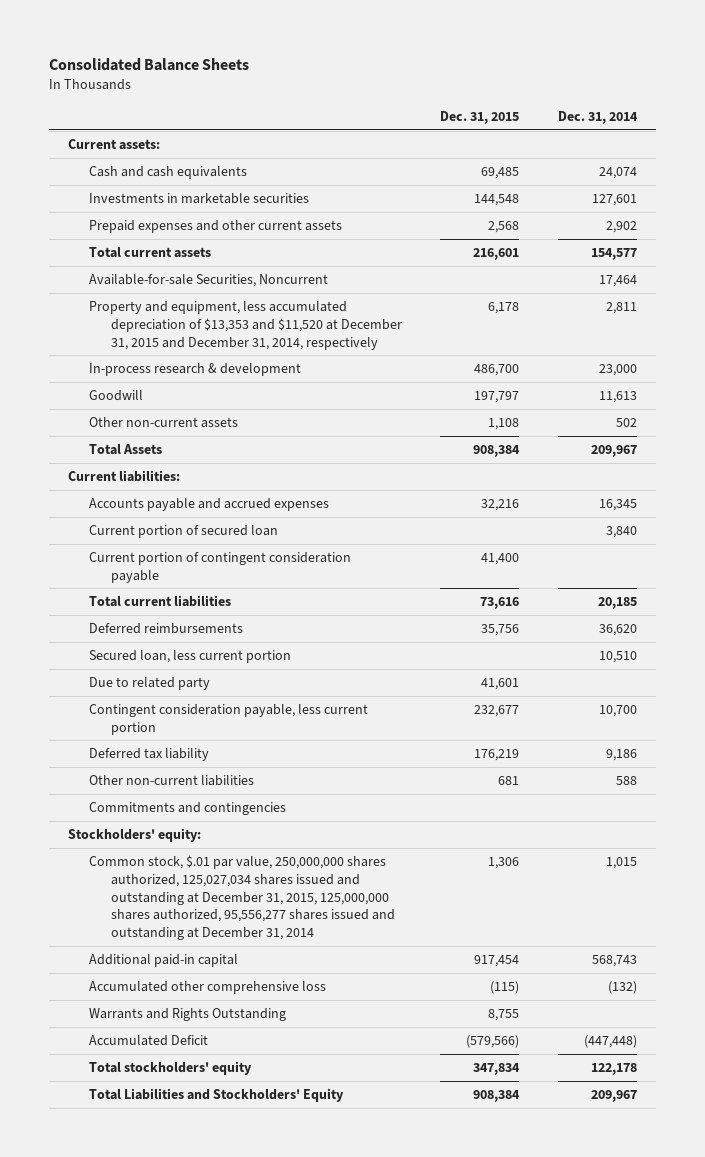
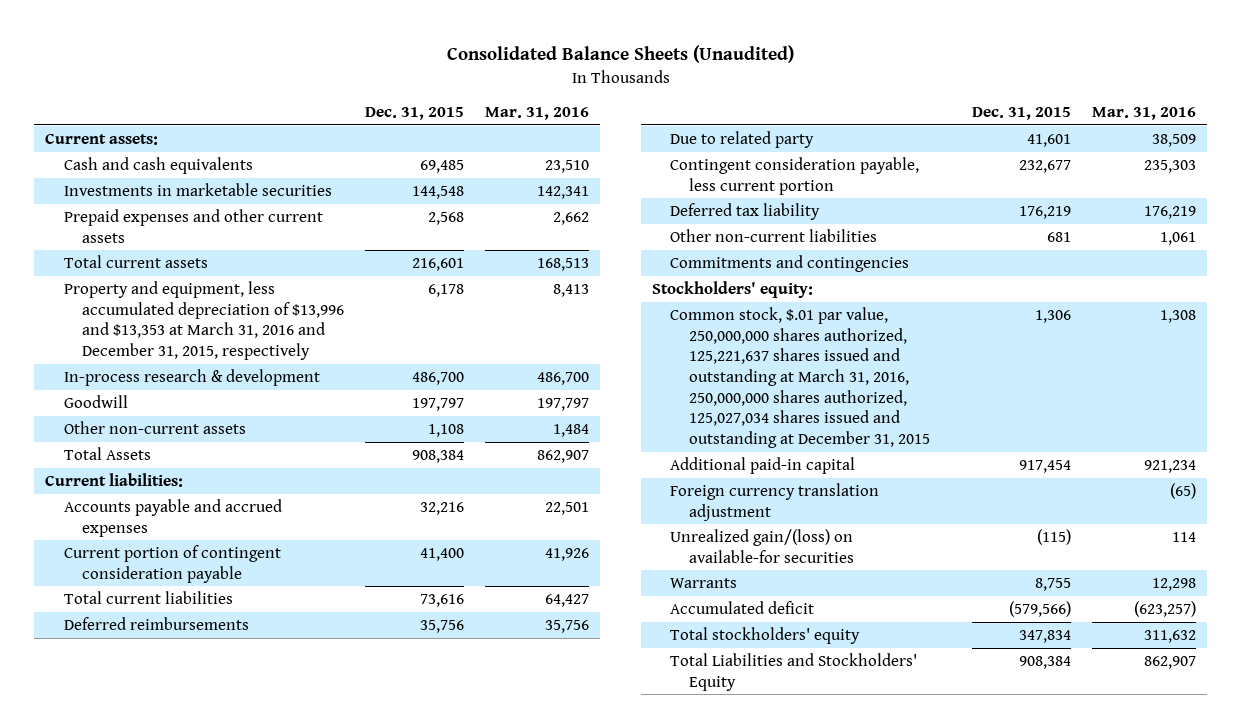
[48,58,249,72] Consolidated Balance Sheets -> [446,45,794,64] Consolidated Balance Sheets (Unaudited)
[557,111,638,125] Dec. 31, 2014 -> none
none -> [485,107,590,121] Mar. 31, 2016
[89,273,329,287] Available-for-sale Securities, Noncurrent -> none
[89,300,402,350] Property and equipment, less accumulated depreciation of $13,353 and $11,520 at December 31, 2015 and December 31, 2014, respectively -> [63,281,345,360] Property and equipment, less accumulated depreciation of $13,996 and $13,353 at March 31, 2016 and December 31, 2015, respectively
[89,524,279,538] Current portion of secured loan -> none
[89,649,292,663] Secured loan, less current portion -> none
[89,854,395,941] Common stock, $.01 par value, 250,000,000 shares authorized, 125,027,034 shares issued and outstanding at December 31, 2015, 125,000,000 shares authorized, 95,556,277 shares issued and outstanding at December 31, 2014 -> [670,307,931,448] Common stock, $.01 par value, 250,000,000 shares authorized, 125,221,637 shares issued and outstanding at March 31, 2016, 250,000,000 shares authorized, 125,027,034 shares issued and outstanding at December 31, 2015
none -> [670,483,880,521] Foreign currency translation adjustment
[89,980,327,994] Accumulated other comprehensive loss -> [670,529,855,563] Unrealized gain/(loss) on available-for securities
[89,1007,287,1021] Warrants and Rights Outstanding -> [670,578,738,589] Warrants
[89,1034,209,1046] Accumulated Deficit -> [670,601,815,615] Accumulated deficit

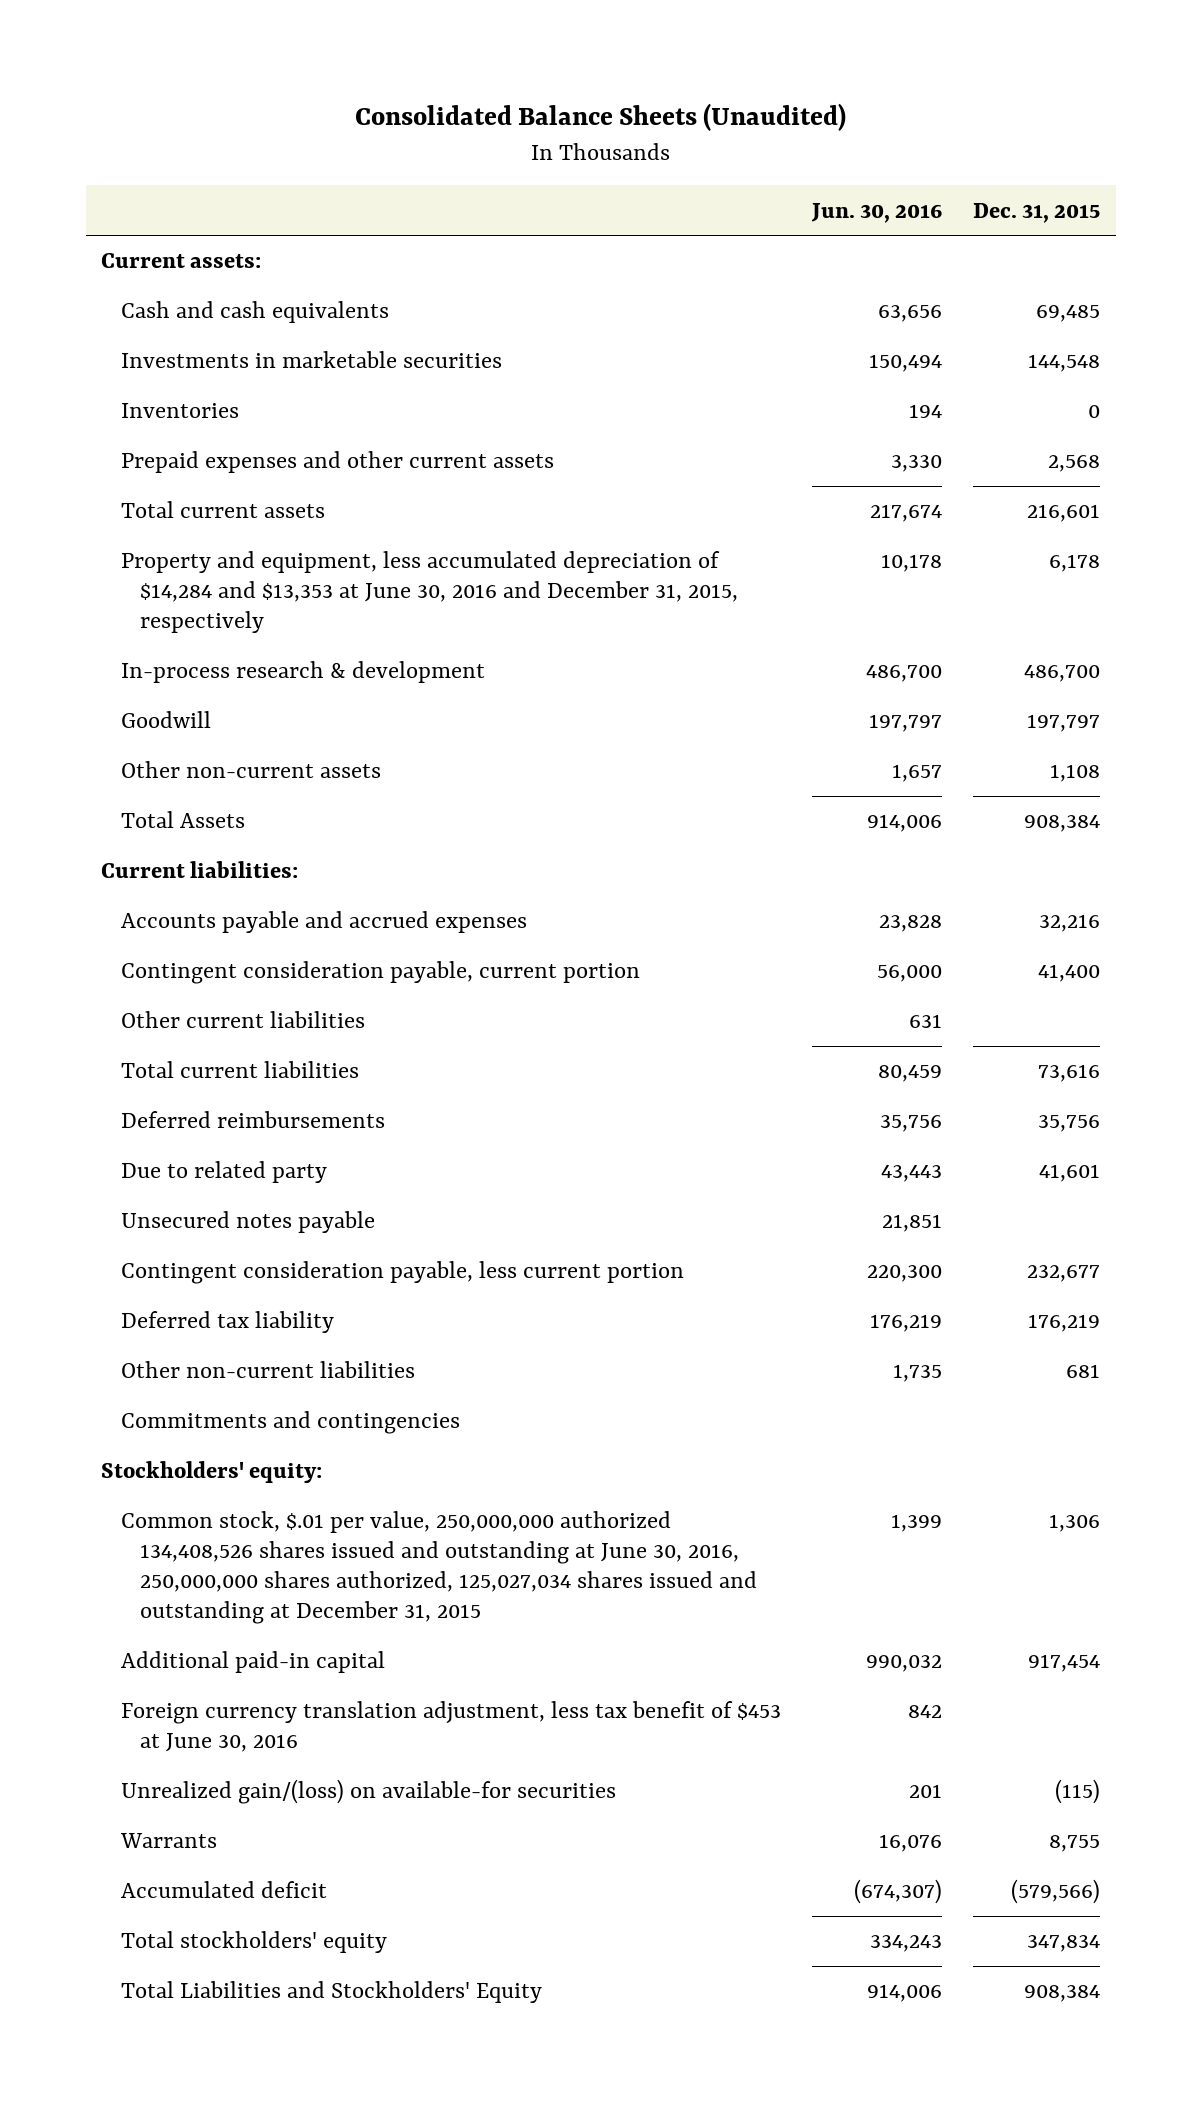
[485,107,590,121] Mar. 31, 2016 -> none
none -> [811,202,943,223] Jun. 30, 2016
none -> [120,403,239,419] Inventories
[63,281,345,360] Property and equipment, less accumulated depreciation of $13,996 and $13,353 at March 31, 2016 and December 31, 2015, respectively -> [120,551,739,634] Property and equipment, less accumulated depreciation of $14,284 and $13,353 at June 30, 2016 and December 31, 2015, respectively
[63,545,281,583] Current portion of contingent consideration payable -> [120,961,640,985] Contingent consideration payable, current portion
none -> [120,1011,365,1029] Other current liabilities
none -> [120,1211,375,1234] Unsecured notes payable
[670,307,931,448] Common stock, $.01 par value, 250,000,000 shares authorized, 125,221,637 shares issued and outstanding at March 31, 2016, 250,000,000 shares authorized, 125,027,034 shares issued and outstanding at December 31, 2015 -> [120,1511,758,1624] Common stock, $.01 per value, 250,000,000 authorized 134,408,526 shares issued and outstanding at June 30, 2016, 250,000,000 shares authorized, 125,027,034 shares issued and outstanding at December 31, 2015
[670,483,880,521] Foreign currency translation adjustment -> [120,1701,781,1753] Foreign currency translation adjustment, less tax benefit of $453 at June 30, 2016

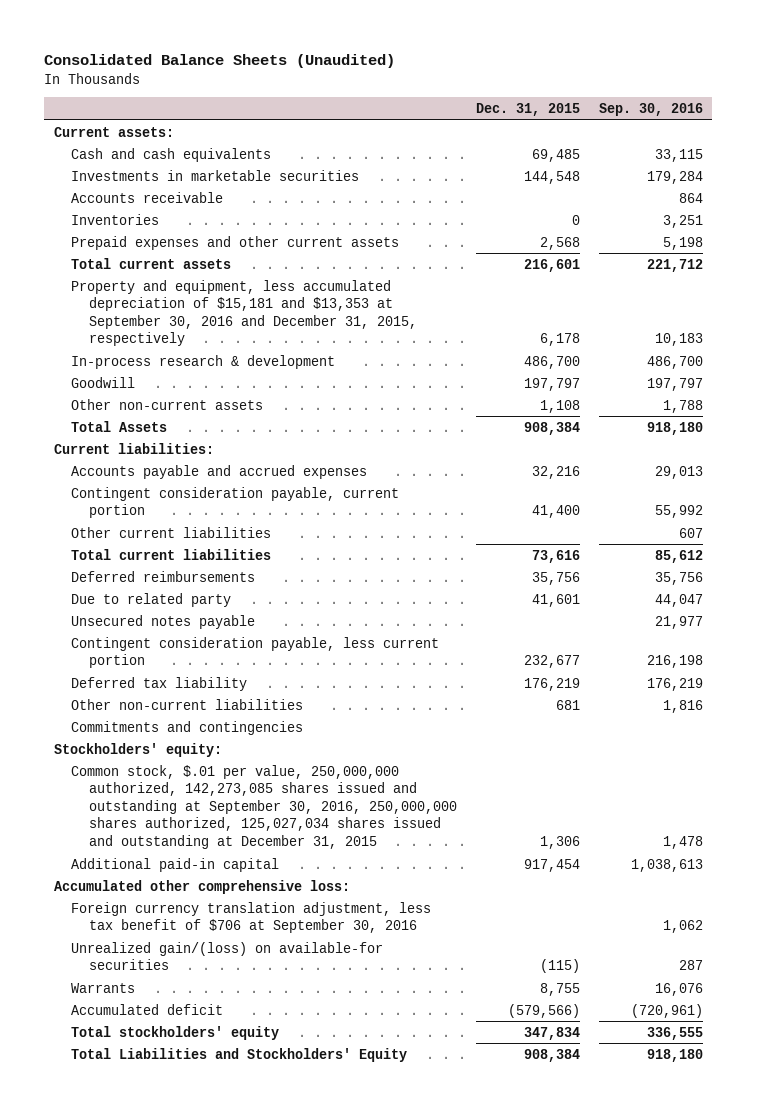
[811,202,943,223] Jun. 30, 2016 -> none
none -> [598,102,703,116] Sep. 30, 2016
none -> [71,191,224,203] Accounts receivable
[120,551,739,634] Property and equipment, less accumulated depreciation of $14,284 and $13,353 at June 30, 2016 and December 31, 2015, respectively -> [71,279,417,347] Property and equipment, less accumulated depreciation of $15,181 and $13,353 at September 30, 2016 and December 31, 2015, respectively
[120,1511,758,1624] Common stock, $.01 per value, 250,000,000 authorized 134,408,526 shares issued and outstanding at June 30, 2016, 250,000,000 shares authorized, 125,027,034 shares issued and outstanding at December 31, 2015 -> [71,764,457,849] Common stock, $.01 per value, 250,000,000 authorized, 142,273,085 shares issued and outstanding at September 30, 2016, 250,000,000 shares authorized, 125,027,034 shares issued and outstanding at December 31, 2015
none -> [53,879,350,894] Accumulated other comprehensive loss:
[120,1701,781,1753] Foreign currency translation adjustment, less tax benefit of $453 at June 30, 2016 -> [71,901,432,934] Foreign currency translation adjustment, less tax benefit of $706 at September 30, 2016

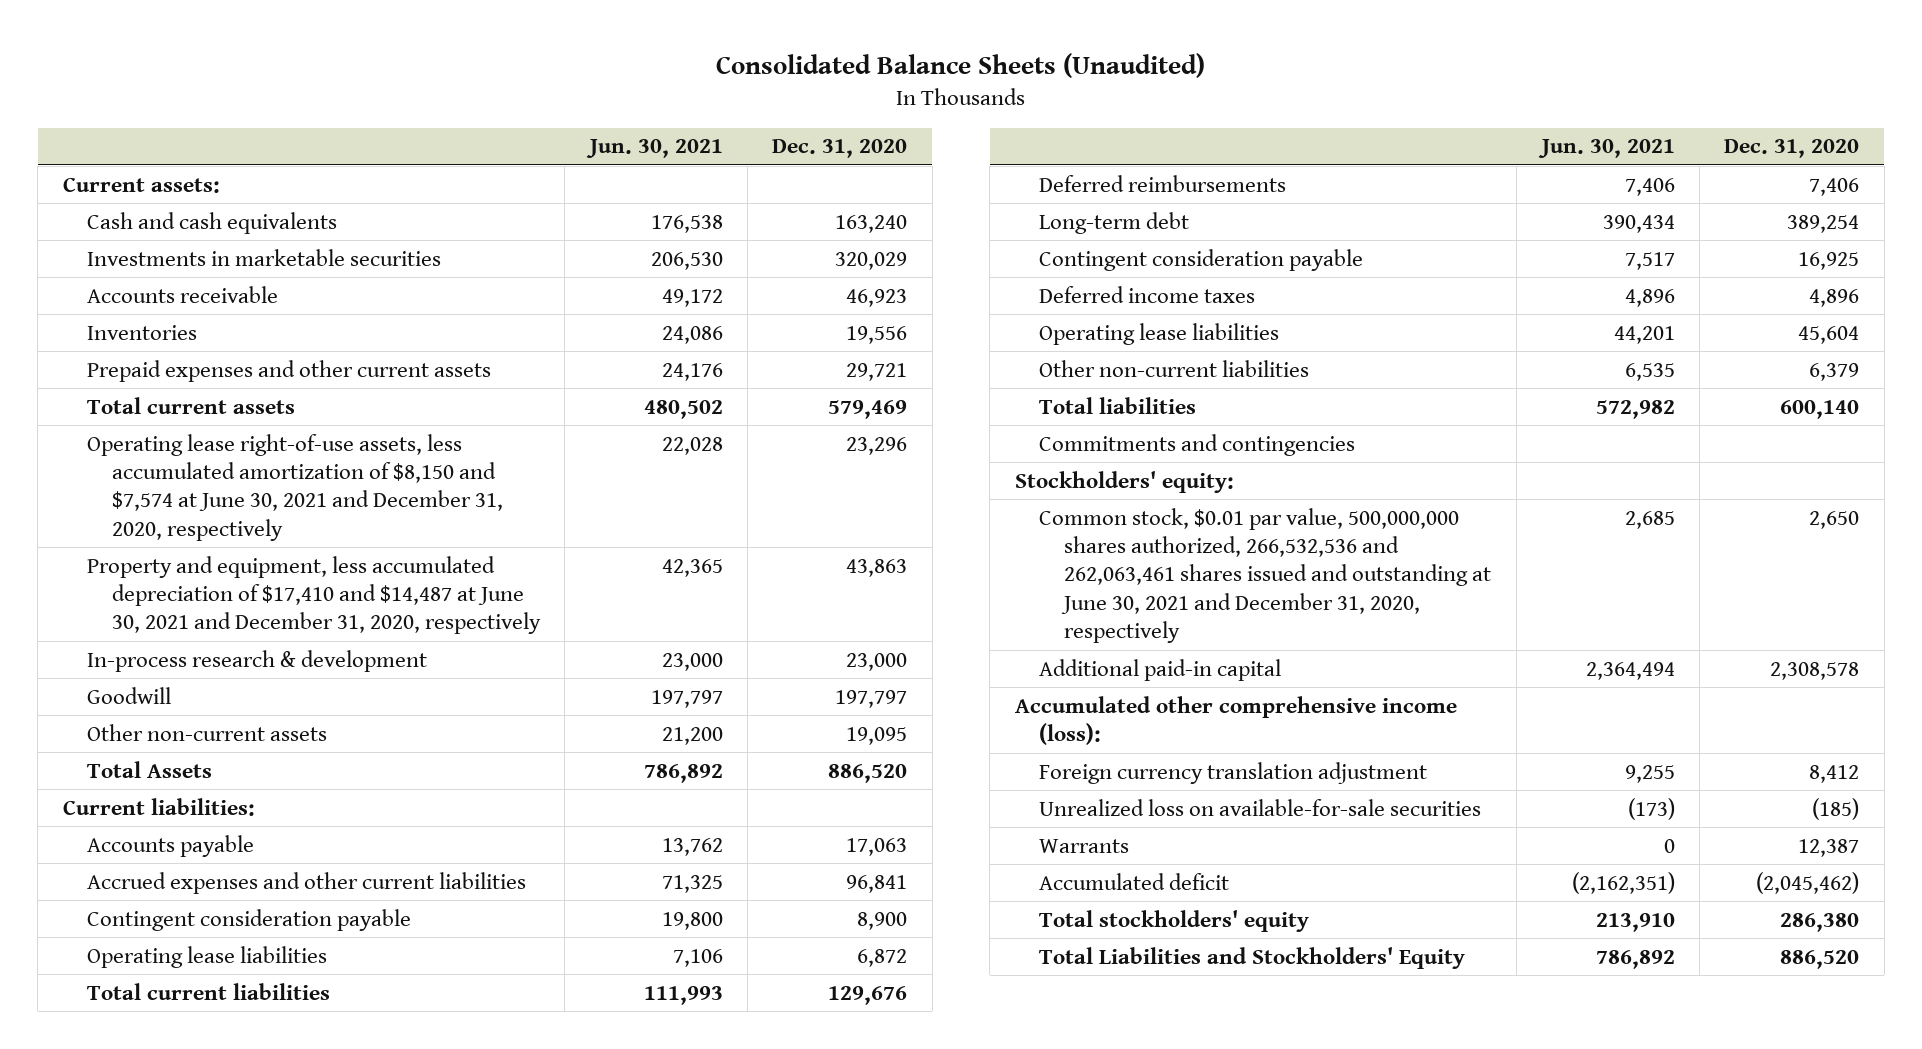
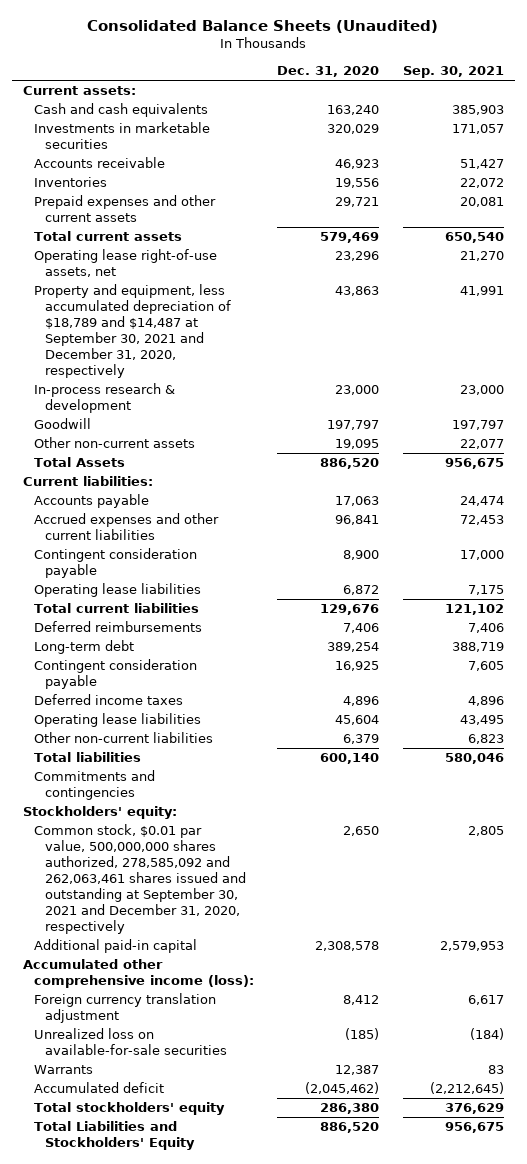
[585,139,723,159] Jun. 30, 2021 -> none
none -> [402,66,504,79] Sep. 30, 2021
[87,433,503,541] Operating lease right-of-use assets, less accumulated amortization of $8,150 and $7,574 at June 30, 2021 and December 31, 2020, respectively -> [34,249,218,278] Operating lease right-of-use assets, net
[87,555,541,635] Property and equipment, less accumulated depreciation of $17,410 and $14,487 at June 30, 2021 and December 31, 2020, respectively -> [34,284,232,378] Property and equipment, less accumulated depreciation of $18,789 and $14,487 at September 30, 2021 and December 31, 2020, respectively
[1039,507,1491,644] Common stock, $0.01 par value, 500,000,000 shares authorized, 266,532,536 and 262,063,461 shares issued and outstanding at June 30, 2021 and December 31, 2020, respectively -> [34,824,247,934] Common stock, $0.01 par value, 500,000,000 shares authorized, 278,585,092 and 262,063,461 shares issued and outstanding at September 30, 2021 and December 31, 2020, respectively

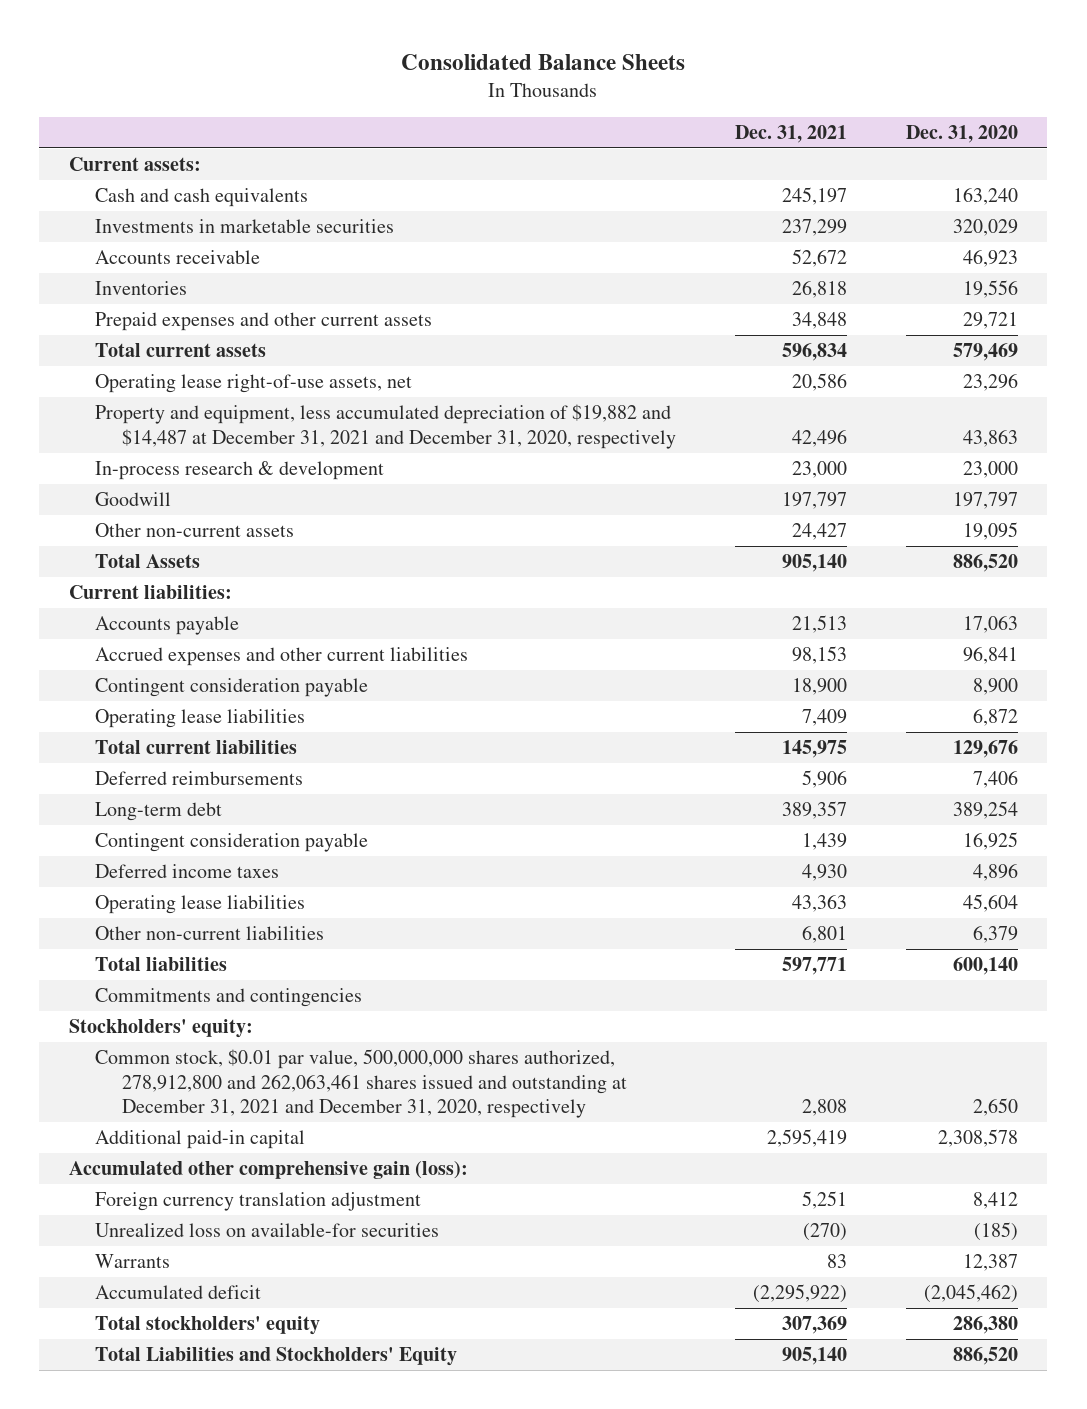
[87,20,439,34] Consolidated Balance Sheets (Unaudited) -> [401,54,686,71] Consolidated Balance Sheets
[402,66,504,79] Sep. 30, 2021 -> none
none -> [734,124,847,143] Dec. 31, 2021
[34,284,232,378] Property and equipment, less accumulated depreciation of $18,789 and $14,487 at September 30, 2021 and December 31, 2020, respectively -> [95,404,676,449] Property and equipment, less accumulated depreciation of $19,882 and $14,487 at December 31, 2021 and December 31, 2020, respectively
[34,824,247,934] Common stock, $0.01 par value, 500,000,000 shares authorized, 278,585,092 and 262,063,461 shares issued and outstanding at September 30, 2021 and December 31, 2020, respectively -> [95,1049,627,1119] Common stock, $0.01 par value, 500,000,000 shares authorized, 278,912,800 and 262,063,461 shares issued and outstanding at December 31, 2021 and December 31, 2020, respectively
[23,959,255,989] Accumulated other comprehensive income (loss): -> [68,1161,468,1180] Accumulated other comprehensive gain (loss):
[34,1028,228,1056] Unrealized loss on available-for-sale securities -> [95,1223,440,1238] Unrealized loss on available-for securities

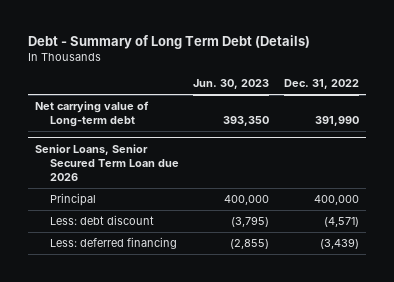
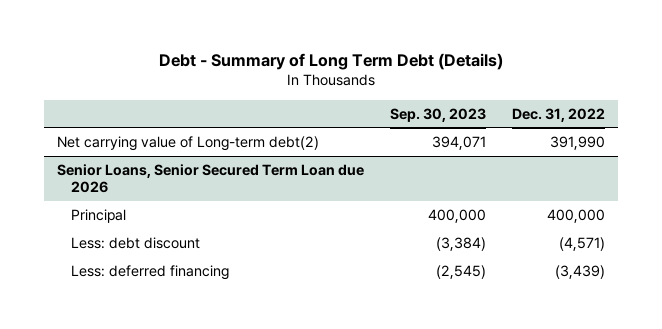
[193,79,270,90] Jun. 30, 2023 -> none
none -> [389,107,486,122] Sep. 30, 2023
[35,101,150,128] Net carrying value of Long-term debt -> [56,135,319,151] Net carrying value of Long-term debt(2)

